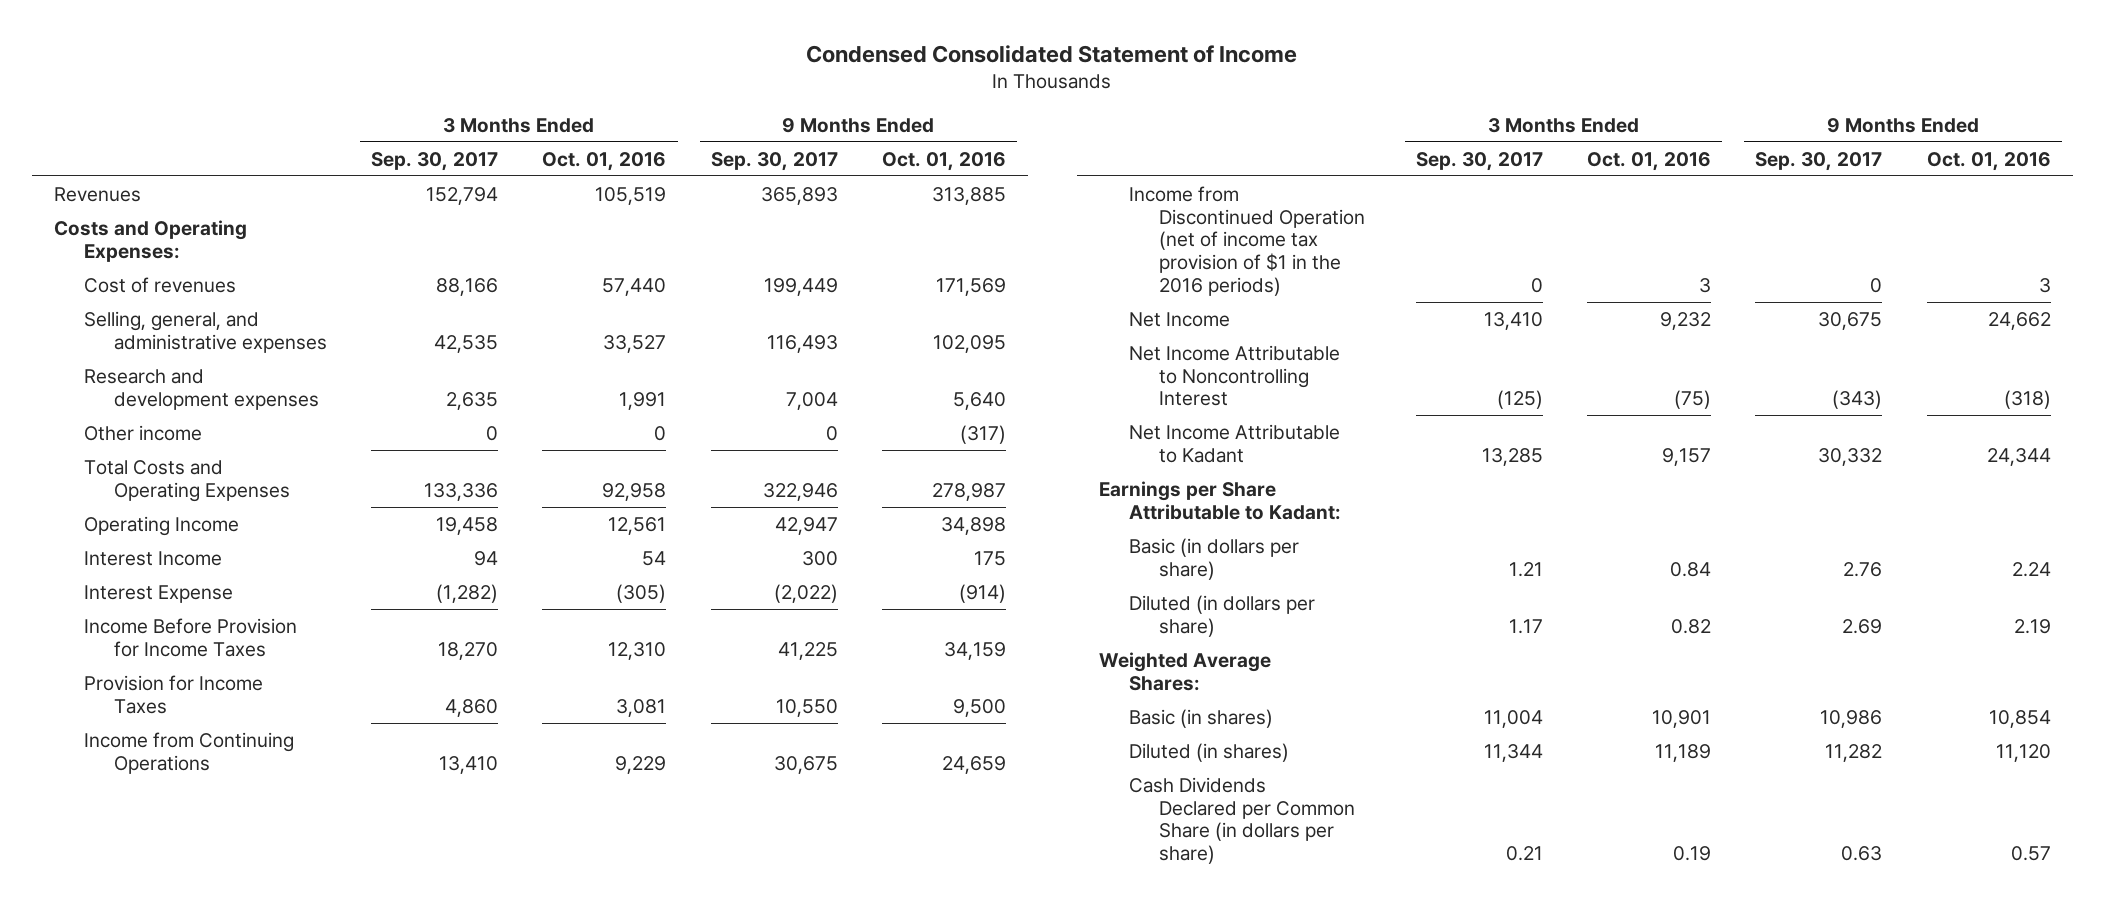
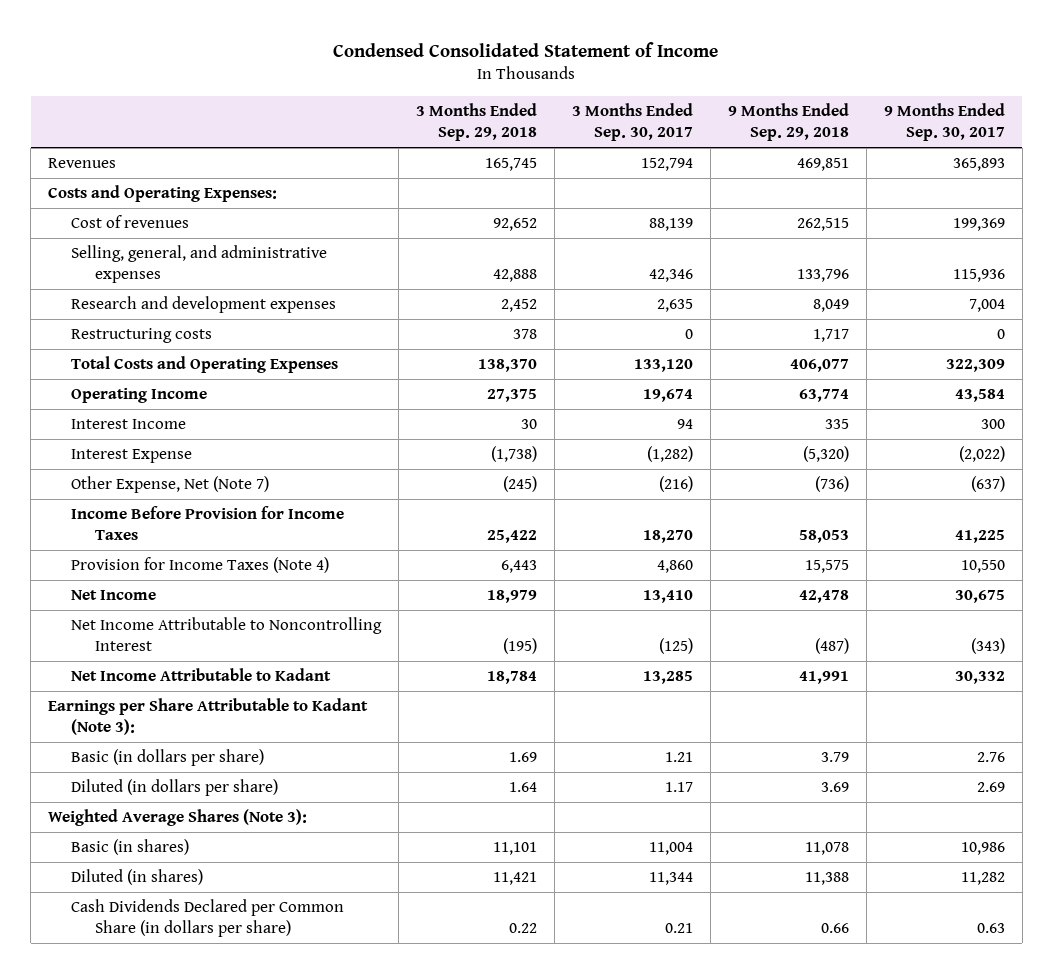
[542,151,667,171] Oct. 01, 2016 -> none
[882,151,1007,171] Oct. 01, 2016 -> none
none -> [416,103,538,142] 3 Months Ended Sep. 29, 2018
none -> [727,103,849,142] 9 Months Ended Sep. 29, 2018
[436,277,499,296] 88,166 -> [649,218,694,232] 88,139
[763,277,838,296] 199,449 -> [952,218,1005,232] 199,369
[434,334,499,353] 42,535 -> [649,269,694,283] 42,346
[766,334,838,353] 116,493 -> [952,269,1005,283] 115,936
[84,424,203,441] Other income -> none
none -> [71,328,213,344] Restructuring costs
[424,482,499,501] 133,336 -> [634,359,694,373] 133,120
[762,482,838,501] 322,946 -> [945,359,1005,373] 322,309
[436,516,499,535] 19,458 -> [643,389,694,403] 19,674
[774,516,838,535] 42,947 -> [954,389,1005,403] 43,584
none -> [71,476,270,494] Other Expense, Net (Note 7)
[84,731,295,774] Income from Continuing Operations -> none
[1128,185,1365,296] Income from Discontinued Operation (net of income tax provision of $1 in the 2016 periods) -> none
[84,674,264,714] Provision for Income Taxes -> [71,557,330,574] Provision for Income Taxes (Note 4)
[1098,480,1341,520] Earnings per Share Attributable to Kadant: -> [48,698,369,736] Earnings per Share Attributable to Kadant (Note 3):
[1098,651,1271,691] Weighted Average Shares: -> [48,809,308,827] Weighted Average Shares (Note 3):

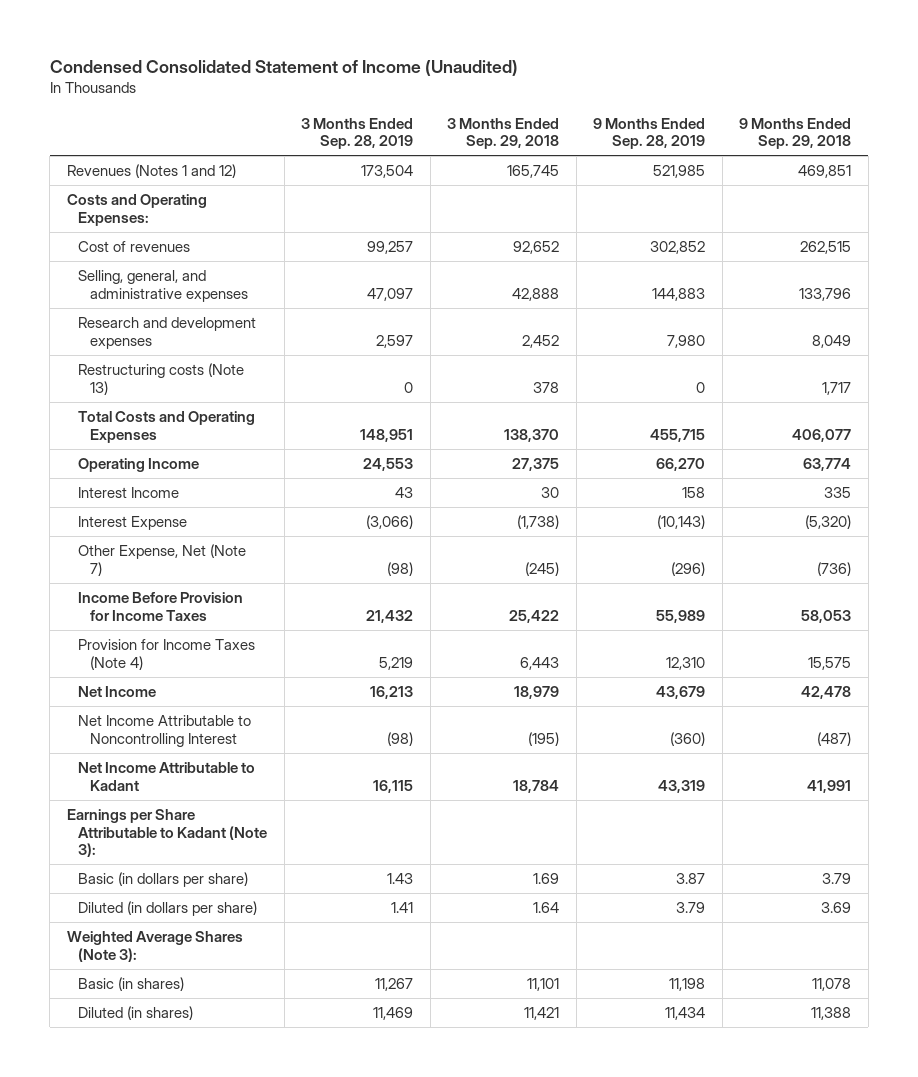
[333,41,719,57] Condensed Consolidated Statement of Income -> [49,60,518,77] Condensed Consolidated Statement of Income (Unaudited)
[572,103,694,142] 3 Months Ended Sep. 30, 2017 -> none
[883,103,1005,142] 9 Months Ended Sep. 30, 2017 -> none
none -> [301,117,414,150] 3 Months Ended Sep. 28, 2019
none -> [593,117,706,150] 9 Months Ended Sep. 28, 2019
[48,158,117,169] Revenues -> [66,164,236,179] Revenues (Notes 1 and 12)
[71,328,213,344] Restructuring costs -> [78,363,245,395] Restructuring costs (Note 13)
[71,899,345,938] Cash Dividends Declared per Common Share (in dollars per share) -> none

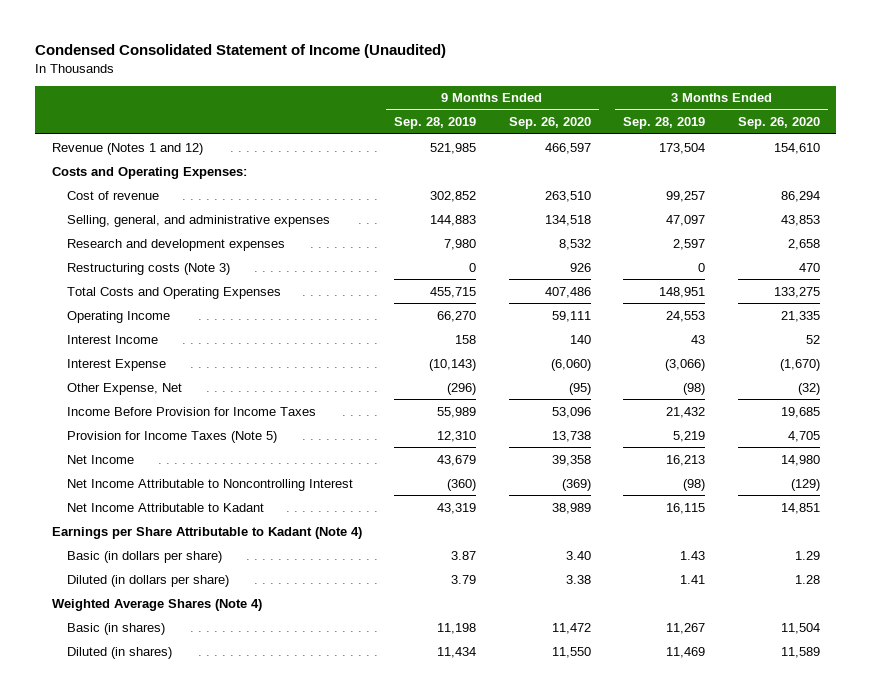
[447,117,560,150] 3 Months Ended Sep. 29, 2018 -> none
[739,117,852,150] 9 Months Ended Sep. 29, 2018 -> none
none -> [508,117,591,130] Sep. 26, 2020
none -> [738,117,821,130] Sep. 26, 2020
[66,164,236,179] Revenues (Notes 1 and 12) -> [51,142,203,155] Revenue (Notes 1 and 12)
[78,241,191,253] Cost of revenues -> [67,190,160,200] Cost of revenue
[78,363,245,395] Restructuring costs (Note 13) -> [67,262,231,275] Restructuring costs (Note 3)
[78,544,247,576] Other Expense, Net (Note 7) -> [67,382,183,395] Other Expense, Net
[78,639,256,670] Provision for Income Taxes (Note 4) -> [67,430,278,443] Provision for Income Taxes (Note 5)
[66,809,268,858] Earnings per Share Attributable to Kadant (Note 3): -> [51,526,362,539] Earnings per Share Attributable to Kadant (Note 4)
[66,931,243,962] Weighted Average Shares (Note 3): -> [51,598,262,611] Weighted Average Shares (Note 4)

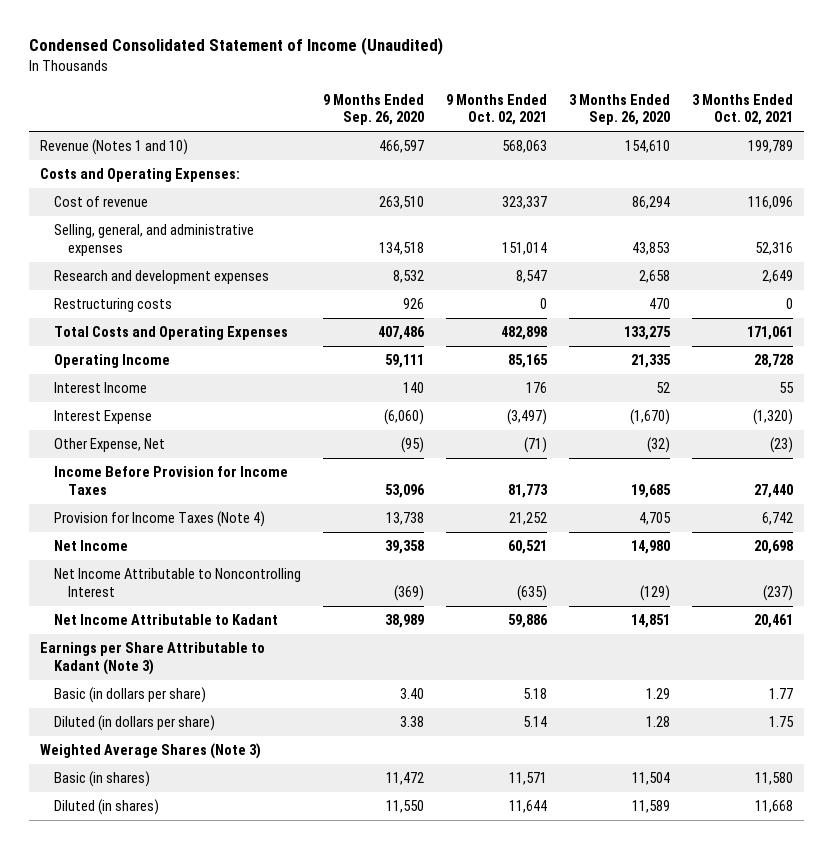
[394,117,477,130] Sep. 28, 2019 -> none
[623,117,706,130] Sep. 28, 2019 -> none
none -> [446,93,548,126] 9 Months Ended Oct. 02, 2021
none -> [692,93,794,126] 3 Months Ended Oct. 02, 2021
[51,142,203,155] Revenue (Notes 1 and 12) -> [40,139,189,156] Revenue (Notes 1 and 10)
[67,262,231,275] Restructuring costs (Note 3) -> [54,298,173,313] Restructuring costs
[67,430,278,443] Provision for Income Taxes (Note 5) -> [54,511,266,528] Provision for Income Taxes (Note 4)
[51,526,362,539] Earnings per Share Attributable to Kadant (Note 4) -> [40,642,266,675] Earnings per Share Attributable to Kadant (Note 3)
[51,598,262,611] Weighted Average Shares (Note 4) -> [40,743,262,760] Weighted Average Shares (Note 3)

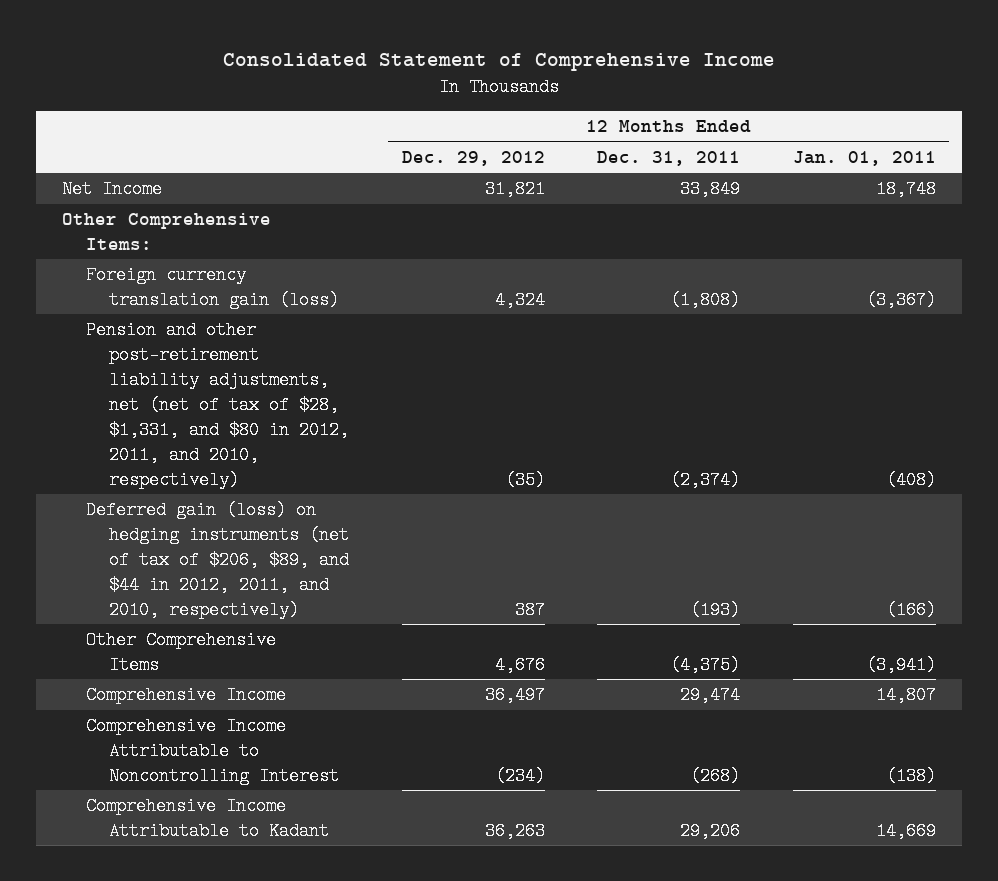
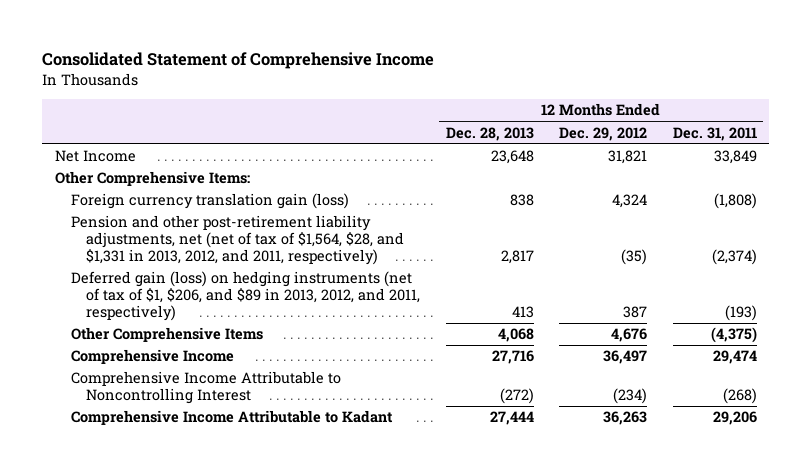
[792,150,936,166] Jan. 01, 2011 -> none
none -> [445,126,534,141] Dec. 28, 2013
[85,321,349,489] Pension and other post-retirement liability adjustments, net (net of tax of $28, $1,331, and $80 in 2012, 2011, and 2010, respectively) -> [70,215,405,265] Pension and other post-retirement liability adjustments, net (net of tax of $1,564, $28, and $1,331 in 2013, 2012, and 2011, respectively)
[85,501,349,619] Deferred gain (loss) on hedging instruments (net of tax of $206, $89, and $44 in 2012, 2011, and 2010, respectively) -> [70,271,421,321] Deferred gain (loss) on hedging instruments (net of tax of $1, $206, and $89 in 2013, 2012, and 2011, respectively)

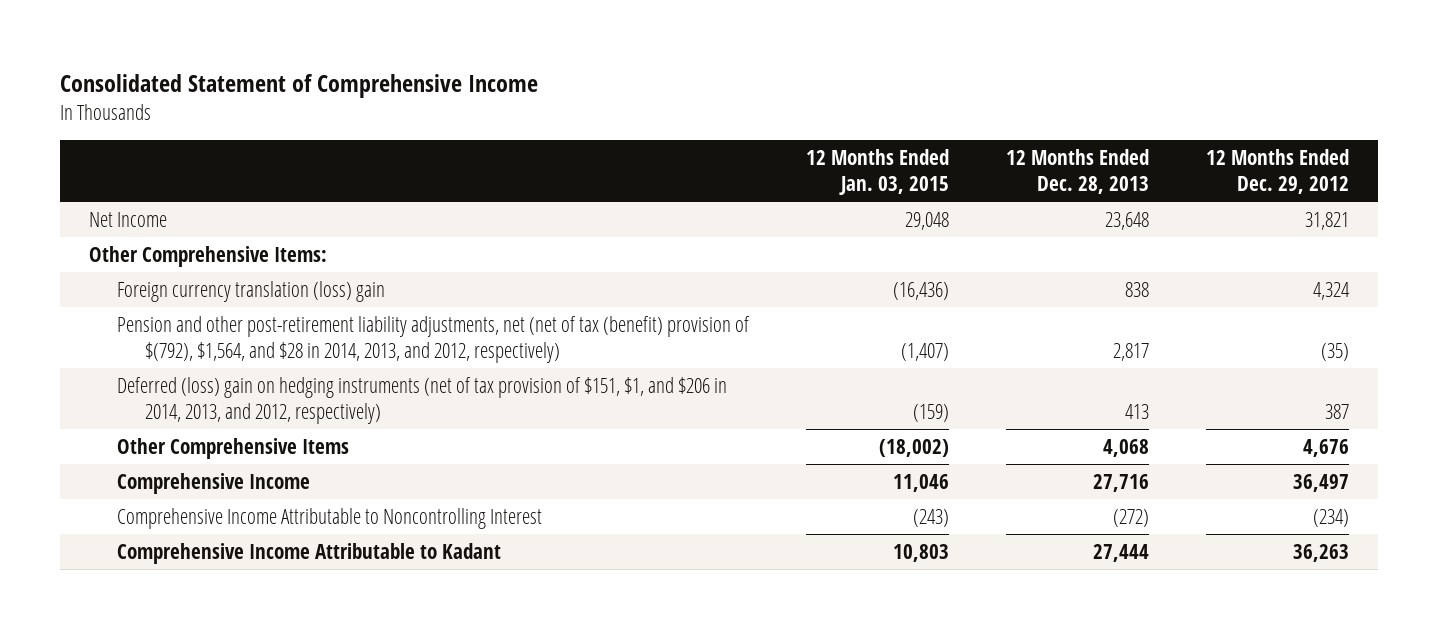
[672,126,757,141] Dec. 31, 2011 -> none
none -> [805,148,949,196] 12 Months Ended Jan. 03, 2015
[70,193,349,210] Foreign currency translation gain (loss) -> [116,280,385,302] Foreign currency translation (loss) gain
[70,215,405,265] Pension and other post-retirement liability adjustments, net (net of tax of $1,564, $28, and $1,331 in 2013, 2012, and 2011, respectively) -> [116,315,750,364] Pension and other post-retirement liability adjustments, net (net of tax (benefit) provision of $(792), $1,564, and $28 in 2014, 2013, and 2012, respectively)
[70,271,421,321] Deferred gain (loss) on hedging instruments (net of tax of $1, $206, and $89 in 2013, 2012, and 2011, respectively) -> [116,376,727,425] Deferred (loss) gain on hedging instruments (net of tax provision of $151, $1, and $206 in 2014, 2013, and 2012, respectively)

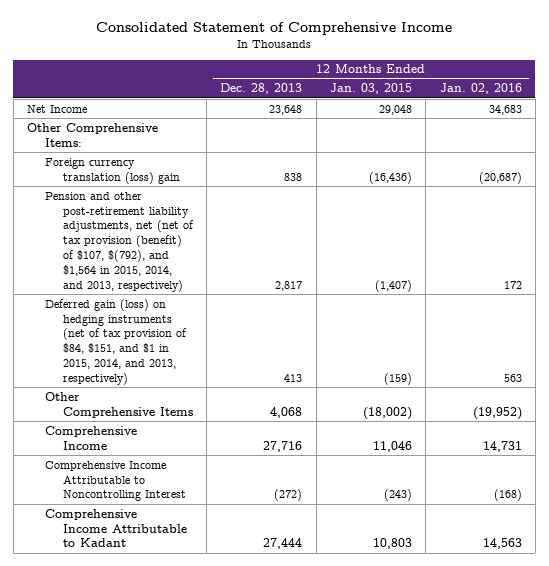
[1206,148,1350,195] 12 Months Ended Dec. 29, 2012 -> none
none -> [439,83,522,95] Jan. 02, 2016
[116,315,750,364] Pension and other post-retirement liability adjustments, net (net of tax (benefit) provision of $(792), $1,564, and $28 in 2014, 2013, and 2012, respectively) -> [44,191,194,292] Pension and other post-retirement liability adjustments, net (net of tax provision (benefit) of $107, $(792), and $1,564 in 2015, 2014, and 2013, respectively)
[116,376,727,425] Deferred (loss) gain on hedging instruments (net of tax provision of $151, $1, and $206 in 2014, 2013, and 2012, respectively) -> [44,298,187,385] Deferred gain (loss) on hedging instruments (net of tax provision of $84, $151, and $1 in 2015, 2014, and 2013, respectively)

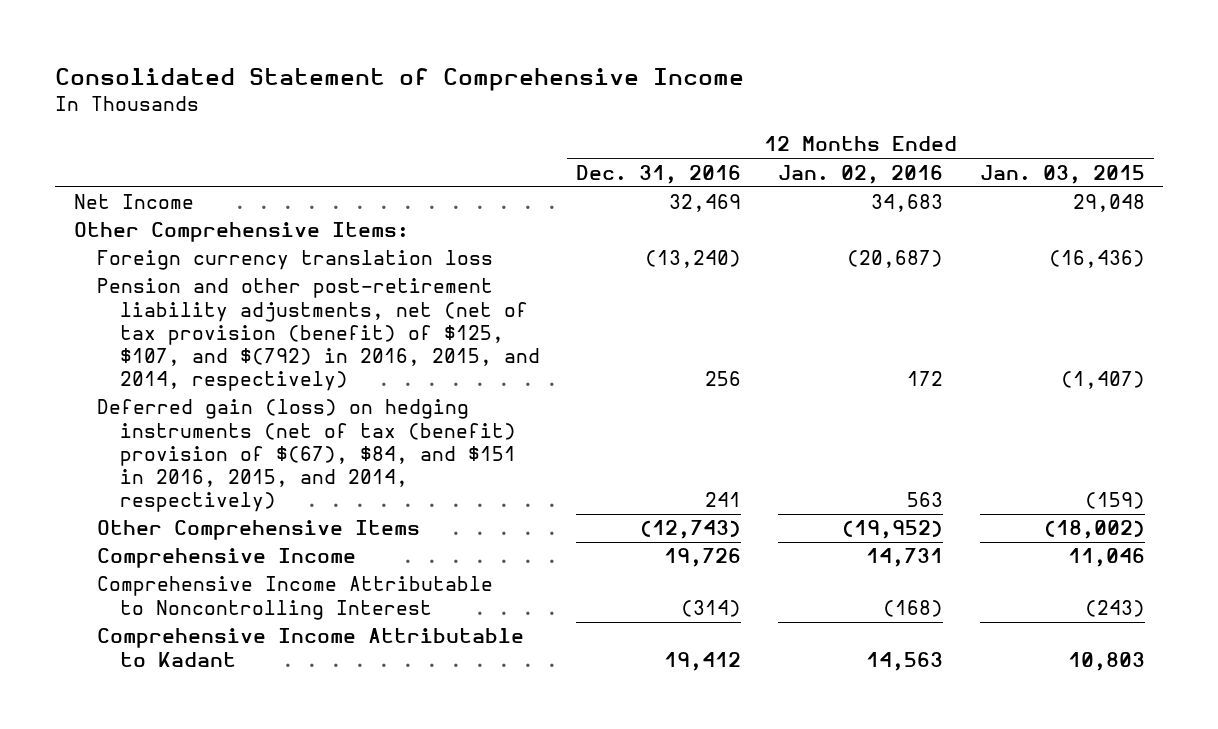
[220,83,303,95] Dec. 28, 2013 -> none
none -> [576,164,742,184] Dec. 31, 2016
[44,157,180,184] Foreign currency translation (loss) gain -> [96,250,493,271] Foreign currency translation loss
[44,191,194,292] Pension and other post-retirement liability adjustments, net (net of tax provision (benefit) of $107, $(792), and $1,564 in 2015, 2014, and 2013, respectively) -> [96,278,540,392] Pension and other post-retirement liability adjustments, net (net of tax provision (benefit) of $125, $107, and $(792) in 2016, 2015, and 2014, respectively)
[44,298,187,385] Deferred gain (loss) on hedging instruments (net of tax provision of $84, $151, and $1 in 2015, 2014, and 2013, respectively) -> [96,399,516,513] Deferred gain (loss) on hedging instruments (net of tax (benefit) provision of $(67), $84, and $151 in 2016, 2015, and 2014, respectively)

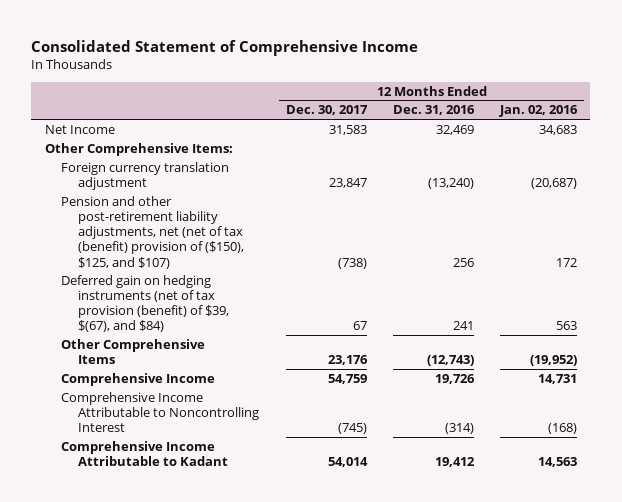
[979,164,1145,184] Jan. 03, 2015 -> none
none -> [285,105,368,116] Dec. 30, 2017
[96,250,493,271] Foreign currency translation loss -> [61,161,230,191] Foreign currency translation adjustment
[96,278,540,392] Pension and other post-retirement liability adjustments, net (net of tax provision (benefit) of $125, $107, and $(792) in 2016, 2015, and 2014, respectively) -> [61,195,245,269] Pension and other post-retirement liability adjustments, net (net of tax (benefit) provision of ($150), $125, and $107)
[96,399,516,513] Deferred gain (loss) on hedging instruments (net of tax (benefit) provision of $(67), $84, and $151 in 2016, 2015, and 2014, respectively) -> [61,274,230,333] Deferred gain on hedging instruments (net of tax provision (benefit) of $39, $(67), and $84)

